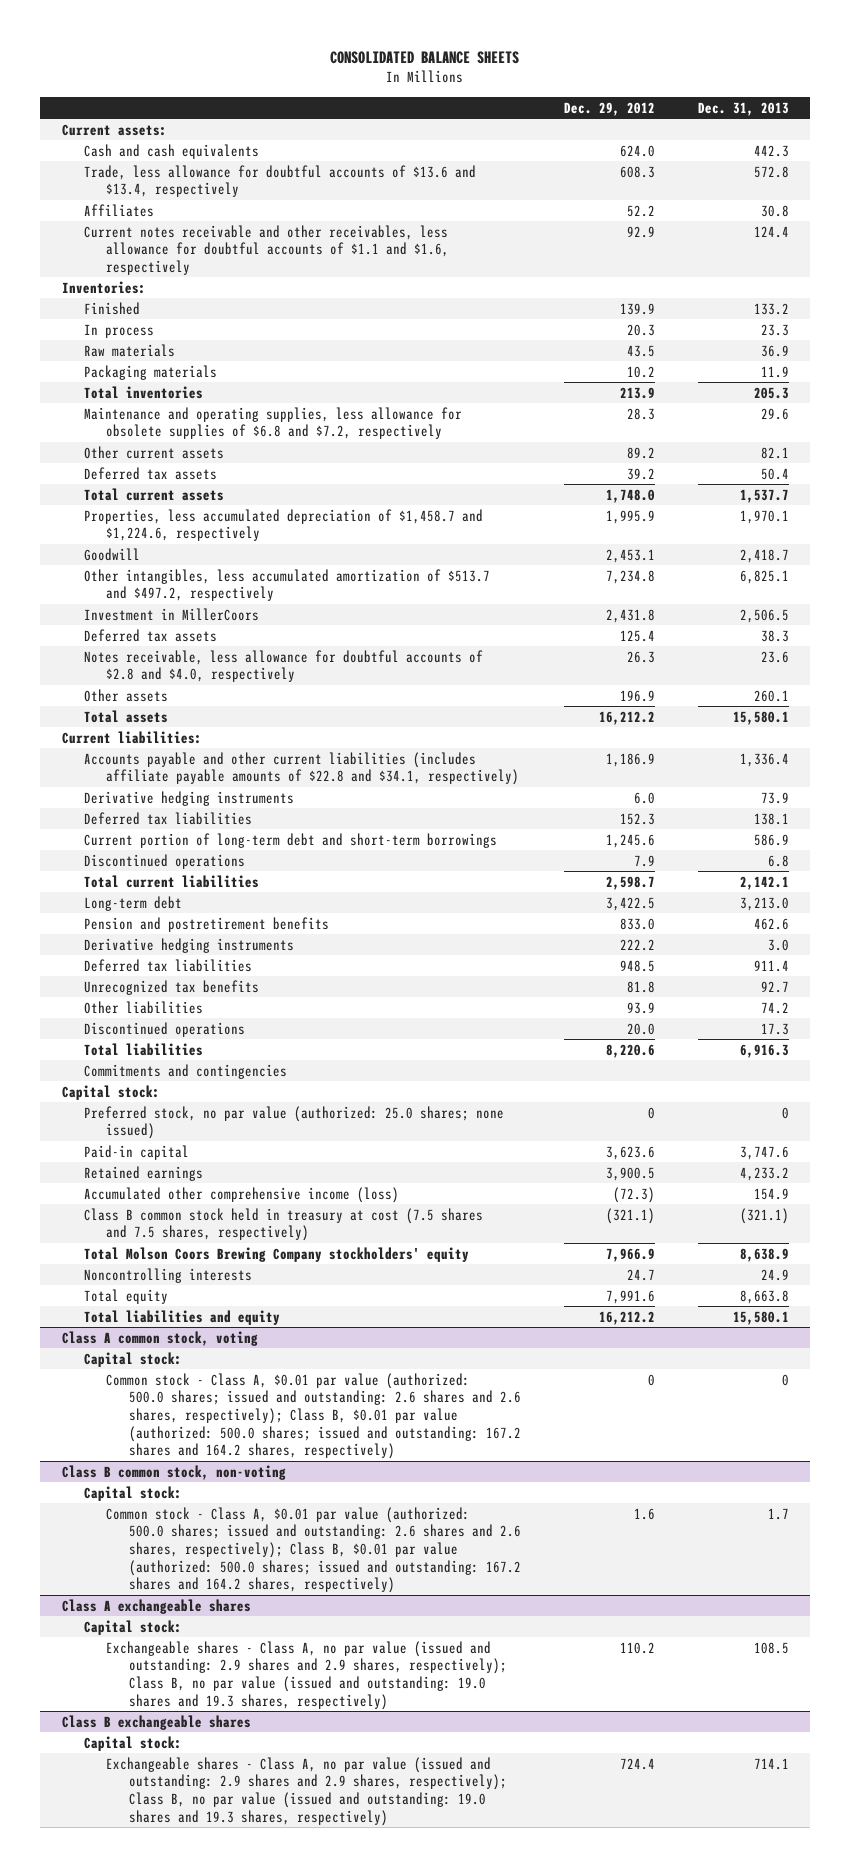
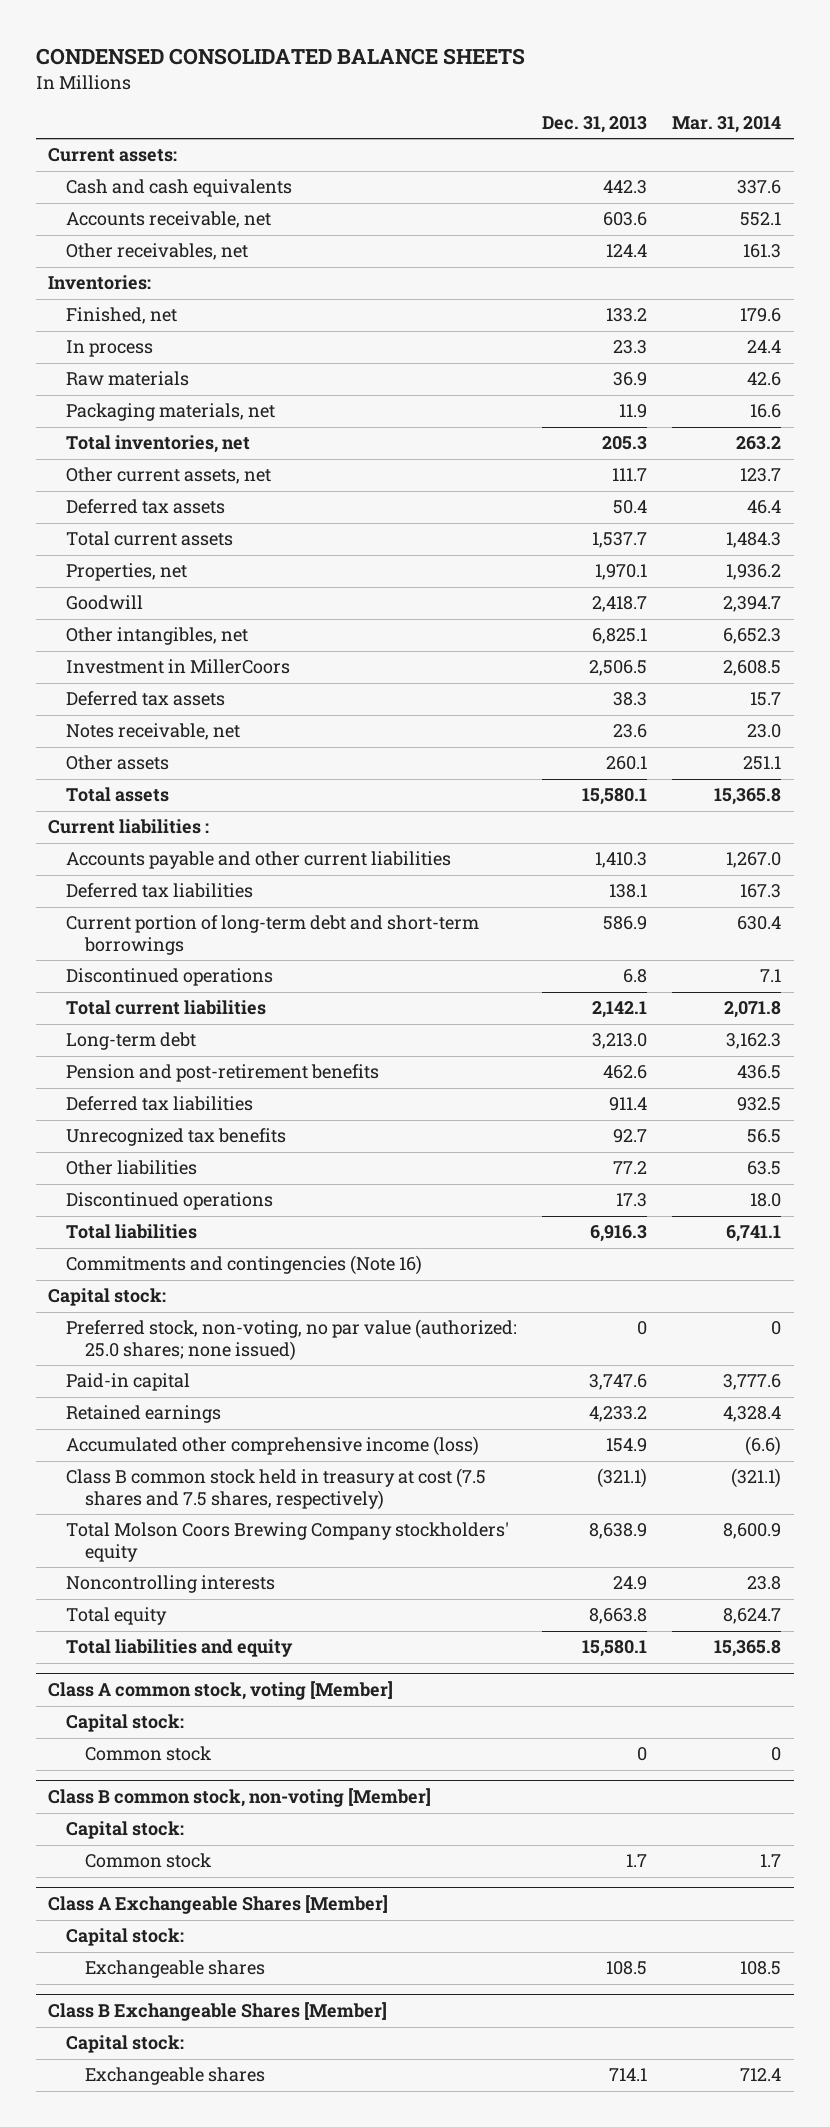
[330,50,520,64] CONSOLIDATED BALANCE SHEETS -> [35,48,525,66] CONDENSED CONSOLIDATED BALANCE SHEETS
[563,101,655,116] Dec. 29, 2012 -> none
none -> [672,116,782,134] Mar. 31, 2014
[83,164,476,198] Trade, less allowance for doubtful accounts of $13.6 and $13.4, respectively -> none
[83,203,154,217] Affiliates -> none
none -> [66,211,272,229] Accounts receivable, net
[83,224,450,275] Current notes receivable and other receivables, less allowance for doubtful accounts of $1.1 and $1.6, respectively -> [66,243,249,261] Other receivables, net
[83,301,140,315] Finished -> [66,307,178,325] Finished, net
[83,406,462,440] Maintenance and operating supplies, less allowance for obsolete supplies of $6.8 and $7.2, respectively -> none
[83,364,217,380] Packaging materials -> [66,403,276,422] Packaging materials, net
[83,385,203,399] Total inventories -> [66,435,251,454] Total inventories, net
[83,445,224,459] Other current assets -> [66,467,272,485] Other current assets, net
[760,446,789,459] 82.1 -> [612,468,648,482] 111.7
[83,508,483,542] Properties, less accumulated depreciation of $1,458.7 and $1,224.6, respectively -> [66,563,188,582] Properties, net
[83,568,490,602] Other intangibles, less accumulated amortization of $513.7 and $497.2, respectively -> [66,627,249,646] Other intangibles, net
[83,649,483,683] Notes receivable, less allowance for doubtful accounts of $2.8 and $4.0, respectively -> [66,723,241,741] Notes receivable, net
[83,751,520,786] Accounts payable and other current liabilities (includes affiliate payable amounts of $22.8 and $34.1, respectively) -> none
[83,790,294,806] Derivative hedging instruments -> none
[61,730,202,744] Current liabilities: -> [48,819,210,835] Current liabilities :
none -> [66,851,452,870] Accounts payable and other current liabilities
[83,937,294,953] Derivative hedging instruments -> none
[83,916,329,932] Pension and postretirement benefits -> [66,1064,380,1083] Pension and post-retirement benefits
[760,1001,789,1014] 74.2 -> [613,1161,648,1175] 77.2
[83,1063,287,1079] Commitments and contingencies -> [66,1255,423,1276] Commitments and contingencies (Note 16)
[83,1105,504,1140] Preferred stock, no par value (authorized: 25.0 shares; none issued) -> [66,1319,518,1361] Preferred stock, non-voting, no par value (authorized: 25.0 shares; none issued)
[61,1330,258,1346] Class A common stock, voting -> [48,1681,394,1701] Class A common stock, voting [Member]
[106,1372,521,1460] Common stock - Class A, $0.01 par value (authorized: 500.0 shares; issued and outstanding: 2.6 shares and 2.6 shares, respectively); Class B, $0.01 par value (authorized: 500.0 shares; issued and outstanding: 167.2 shares and 164.2 shares, respectively) -> [84,1746,211,1762] Common stock
[61,1464,286,1480] Class B common stock, non-voting -> [48,1788,432,1808] Class B common stock, non-voting [Member]
[106,1506,521,1594] Common stock - Class A, $0.01 par value (authorized: 500.0 shares; issued and outstanding: 2.6 shares and 2.6 shares, respectively); Class B, $0.01 par value (authorized: 500.0 shares; issued and outstanding: 167.2 shares and 164.2 shares, respectively) -> [84,1853,211,1869] Common stock
[61,1598,251,1614] Class A exchangeable shares -> [48,1895,389,1915] Class A Exchangeable Shares [Member]
[106,1640,507,1710] Exchangeable shares - Class A, no par value (issued and outstanding: 2.9 shares and 2.9 shares, respectively); Class B, no par value (issued and outstanding: 19.0 shares and 19.3 shares, respectively) -> [84,1960,265,1979] Exchangeable shares
[61,1714,251,1730] Class B exchangeable shares -> [48,2002,388,2022] Class B Exchangeable Shares [Member]
[106,1756,507,1826] Exchangeable shares - Class A, no par value (issued and outstanding: 2.9 shares and 2.9 shares, respectively); Class B, no par value (issued and outstanding: 19.0 shares and 19.3 shares, respectively) -> [84,2067,265,2086] Exchangeable shares

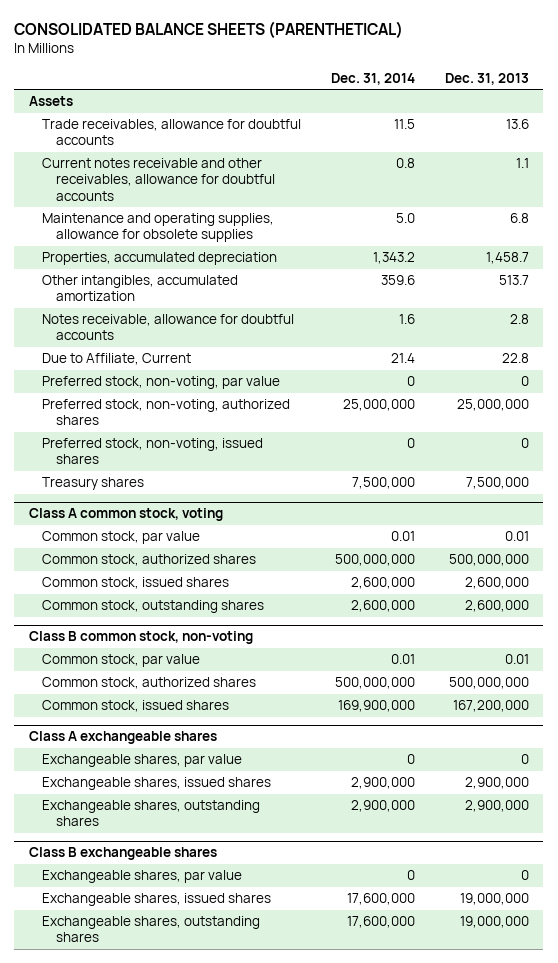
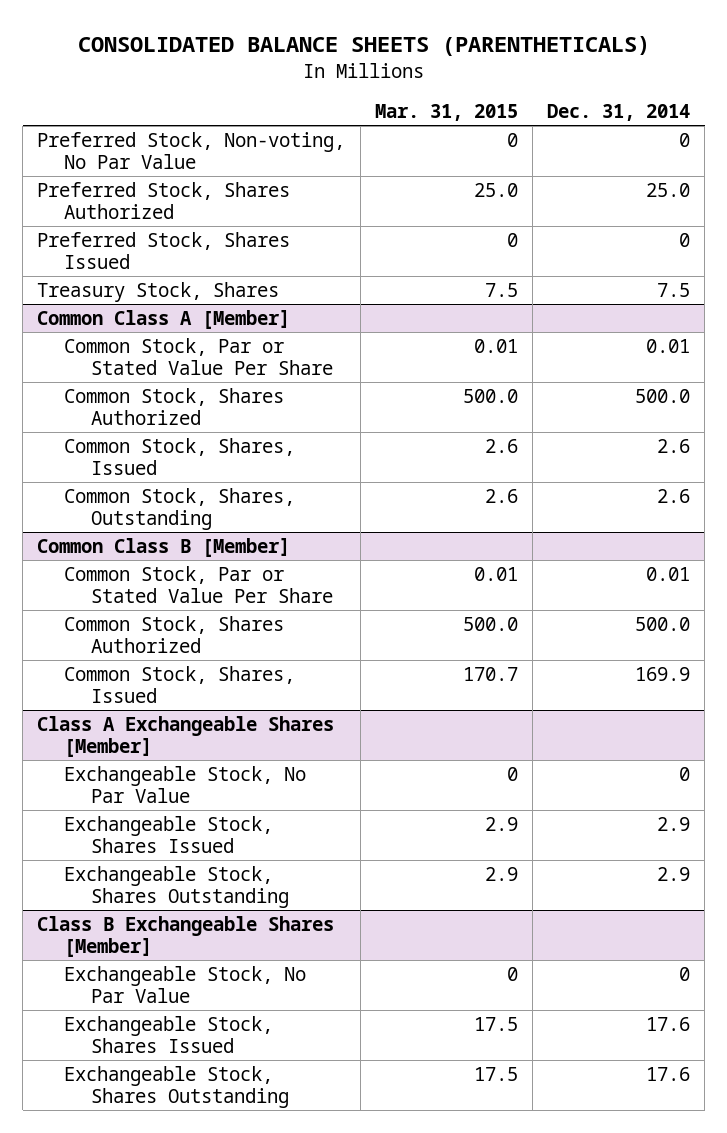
[14,21,404,39] CONSOLIDATED BALANCE SHEETS (PARENTHETICAL) -> [77,36,650,57] CONSOLIDATED BALANCE SHEETS (PARENTHETICALS)
[444,72,529,85] Dec. 31, 2013 -> none
none -> [374,104,518,122] Mar. 31, 2015
[29,96,74,107] Assets -> none
[42,119,302,146] Trade receivables, allowance for doubtful accounts -> none
[42,158,275,201] Current notes receivable and other receivables, allowance for doubtful accounts -> none
[42,213,275,243] Maintenance and operating supplies, allowance for obsolete supplies -> none
[42,252,278,266] Properties, accumulated depreciation -> none
[42,275,239,302] Other intangibles, accumulated amortization -> none
[42,314,295,341] Notes receivable, allowance for doubtful accounts -> none
[42,353,192,366] Due to Affiliate, Current -> none
[42,376,281,390] Preferred stock, non-voting, par value -> [37,131,346,170] Preferred Stock, Non-voting, No Par Value
[42,399,291,426] Preferred stock, non-voting, authorized shares -> [37,181,291,220] Preferred Stock, Shares Authorized
[342,399,415,412] 25,000,000 -> [646,182,691,197] 25.0
[42,438,264,465] Preferred stock, non-voting, issued shares -> [37,231,291,270] Preferred Stock, Shares Issued
[42,477,145,491] Treasury shares -> [37,281,280,302] Treasury Stock, Shares
[351,477,415,490] 7,500,000 -> [657,282,691,297] 7.5
[29,508,224,522] Class A common stock, voting -> [37,309,291,329] Common Class A [Member]
[42,531,201,545] Common stock, par value -> [64,337,334,376] Common Stock, Par or Stated Value Per Share
[42,554,257,567] Common stock, authorized shares -> [64,387,285,426] Common Stock, Shares Authorized
[334,554,415,567] 500,000,000 -> [635,388,691,403] 500.0
[42,577,230,590] Common stock, issued shares -> [64,437,296,476] Common Stock, Shares, Issued
[350,577,415,590] 2,600,000 -> [657,438,691,453] 2.6
[42,600,265,614] Common stock, outstanding shares -> [64,487,296,531] Common Stock, Shares, Outstanding
[350,600,415,613] 2,600,000 -> [657,488,691,503] 2.6
[29,631,254,645] Class B common stock, non-voting -> [37,537,291,557] Common Class B [Member]
[42,654,201,668] Common stock, par value -> [64,565,334,604] Common Stock, Par or Stated Value Per Share
[42,677,257,690] Common stock, authorized shares -> [64,615,285,654] Common Stock, Shares Authorized
[334,677,415,690] 500,000,000 -> [635,616,691,631] 500.0
[42,700,230,713] Common stock, issued shares -> [64,665,296,704] Common Stock, Shares, Issued
[337,700,415,713] 169,900,000 -> [635,666,691,681] 169.9
[29,731,218,745] Class A exchangeable shares -> [37,715,335,758] Class A Exchangeable Shares [Member]
[42,754,243,768] Exchangeable shares, par value -> [64,765,307,804] Exchangeable Stock, No Par Value
[42,777,272,791] Exchangeable shares, issued shares -> [64,815,274,854] Exchangeable Stock, Shares Issued
[350,777,415,790] 2,900,000 -> [657,816,691,831] 2.9
[42,800,261,827] Exchangeable shares, outstanding shares -> [64,865,290,909] Exchangeable Stock, Shares Outstanding
[350,800,415,813] 2,900,000 -> [657,866,691,881] 2.9
[29,847,218,861] Class B exchangeable shares -> [37,915,335,958] Class B Exchangeable Shares [Member]
[42,870,243,884] Exchangeable shares, par value -> [64,965,307,1004] Exchangeable Stock, No Par Value
[42,893,272,907] Exchangeable shares, issued shares -> [64,1015,274,1054] Exchangeable Stock, Shares Issued
[346,893,415,906] 17,600,000 -> [646,1016,691,1031] 17.6
[42,916,261,943] Exchangeable shares, outstanding shares -> [64,1065,290,1109] Exchangeable Stock, Shares Outstanding
[346,916,415,929] 17,600,000 -> [646,1066,691,1081] 17.6

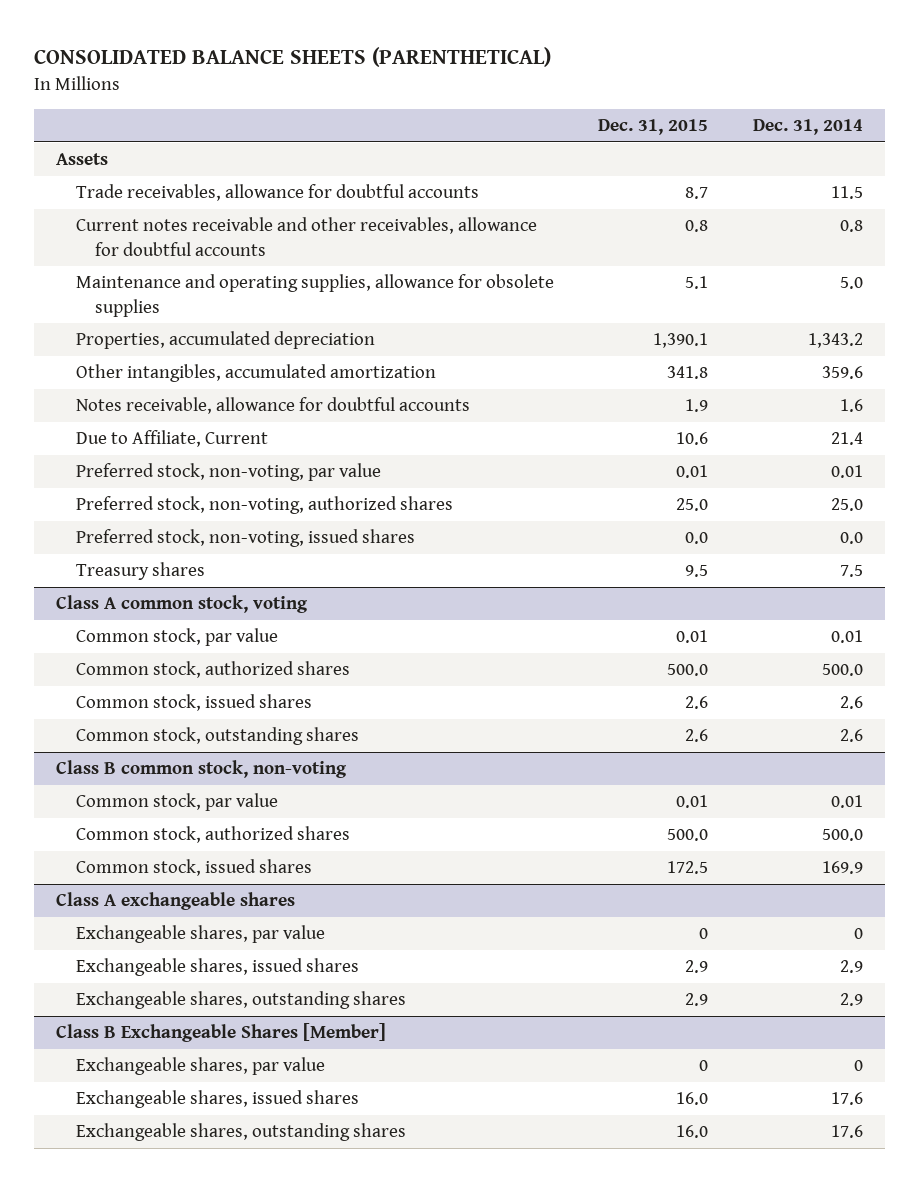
[77,36,650,57] CONSOLIDATED BALANCE SHEETS (PARENTHETICALS) -> [33,46,551,67] CONSOLIDATED BALANCE SHEETS (PARENTHETICAL)
[374,104,518,122] Mar. 31, 2015 -> none
none -> [598,119,709,136] Dec. 31, 2015
none -> [56,153,109,166] Assets
none -> [75,184,479,202] Trade receivables, allowance for doubtful accounts
none -> [75,217,537,257] Current notes receivable and other receivables, allowance for doubtful accounts
none -> [75,274,554,318] Maintenance and operating supplies, allowance for obsolete supplies
none -> [75,331,375,350] Properties, accumulated depreciation
none -> [75,364,436,383] Other intangibles, accumulated amortization
none -> [75,397,470,415] Notes receivable, allowance for doubtful accounts
none -> [75,430,268,448] Due to Affiliate, Current
[37,131,346,170] Preferred Stock, Non-voting, No Par Value -> [75,463,381,482] Preferred stock, non-voting, par value
[679,132,691,147] 0 -> [830,465,863,479] 0.01
[37,181,291,220] Preferred Stock, Shares Authorized -> [75,496,453,515] Preferred stock, non-voting, authorized shares
[37,231,291,270] Preferred Stock, Shares Issued -> [75,529,415,548] Preferred stock, non-voting, issued shares
[679,232,691,247] 0 -> [839,532,863,545] 0.0
[37,281,280,302] Treasury Stock, Shares -> [75,562,205,581] Treasury shares
[37,309,291,329] Common Class A [Member] -> [56,595,309,614] Class A common stock, voting
[64,337,334,376] Common Stock, Par or Stated Value Per Share -> [75,628,278,647] Common stock, par value
[64,387,285,426] Common Stock, Shares Authorized -> [75,661,350,679] Common stock, authorized shares
[64,437,296,476] Common Stock, Shares, Issued -> [75,694,312,712] Common stock, issued shares
[64,487,296,531] Common Stock, Shares, Outstanding -> [75,727,359,746] Common stock, outstanding shares
[37,537,291,557] Common Class B [Member] -> [56,760,348,779] Class B common stock, non-voting
[64,565,334,604] Common Stock, Par or Stated Value Per Share -> [75,793,278,812] Common stock, par value
[64,615,285,654] Common Stock, Shares Authorized -> [75,826,350,844] Common stock, authorized shares
[64,665,296,704] Common Stock, Shares, Issued -> [75,859,312,877] Common stock, issued shares
[37,715,335,758] Class A Exchangeable Shares [Member] -> [56,892,296,911] Class A exchangeable shares
[64,765,307,804] Exchangeable Stock, No Par Value -> [75,925,325,944] Exchangeable shares, par value
[64,815,274,854] Exchangeable Stock, Shares Issued -> [75,958,359,977] Exchangeable shares, issued shares
[64,865,290,909] Exchangeable Stock, Shares Outstanding -> [75,991,406,1010] Exchangeable shares, outstanding shares
[64,965,307,1004] Exchangeable Stock, No Par Value -> [75,1057,325,1076] Exchangeable shares, par value
[64,1015,274,1054] Exchangeable Stock, Shares Issued -> [75,1090,359,1109] Exchangeable shares, issued shares
[64,1065,290,1109] Exchangeable Stock, Shares Outstanding -> [75,1123,406,1142] Exchangeable shares, outstanding shares

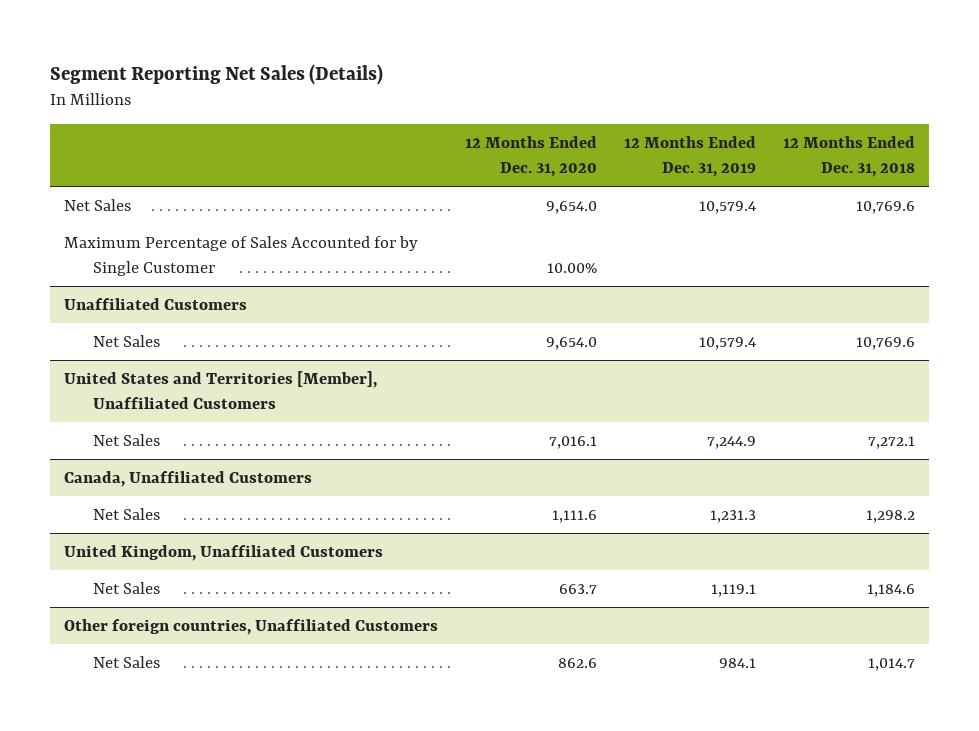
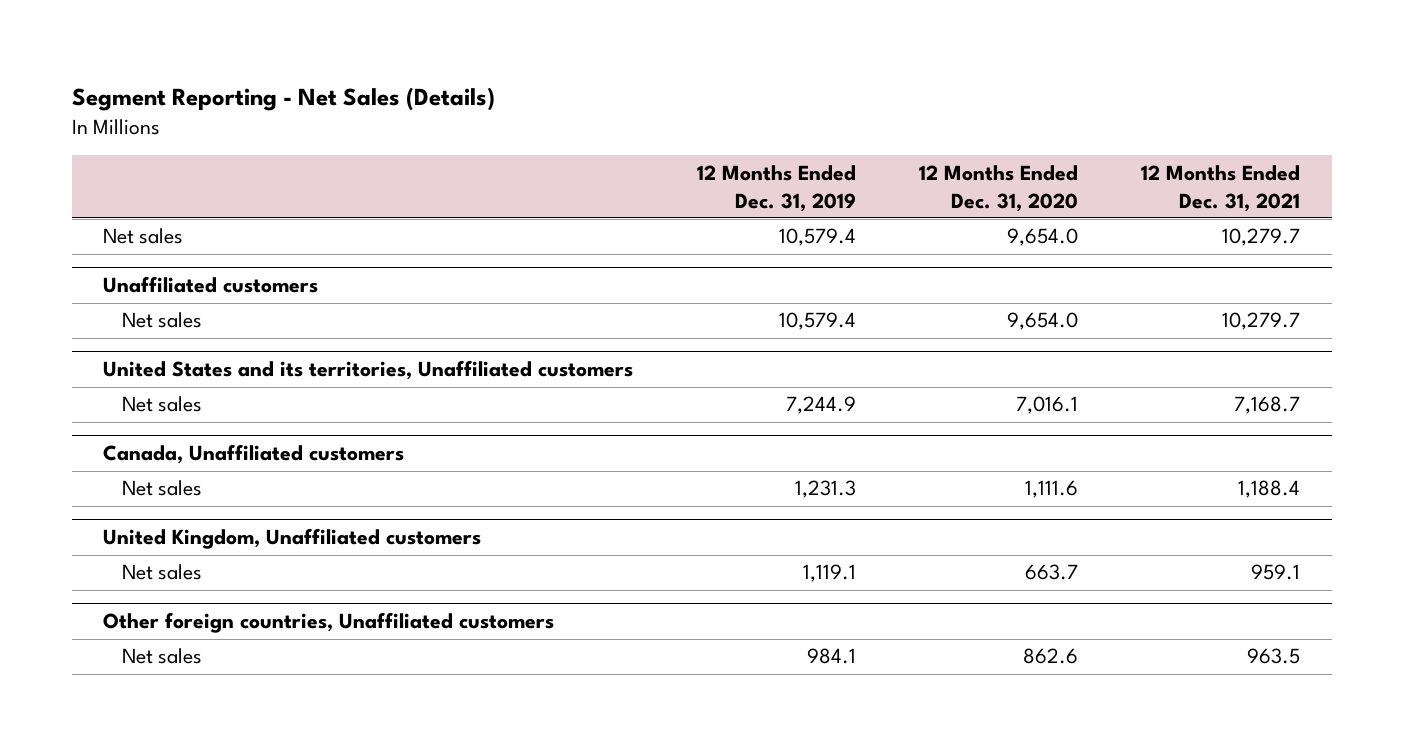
[50,63,384,85] Segment Reporting Net Sales (Details) -> [71,86,495,111] Segment Reporting - Net Sales (Details)
[783,136,916,177] 12 Months Ended Dec. 31, 2018 -> none
none -> [1141,164,1301,212] 12 Months Ended Dec. 31, 2021
[63,236,418,276] Maximum Percentage of Sales Accounted for by Single Customer -> none
[63,199,131,212] Net Sales -> [103,228,184,245] Net sales
[63,298,247,311] Unaffiliated Customers -> [103,276,319,294] Unaffiliated customers
[93,335,161,348] Net Sales -> [122,312,203,329] Net sales
[63,371,377,409] United States and Territories [Member], Unaffiliated Customers -> [103,360,634,381] United States and its territories, Unaffiliated customers
[93,434,161,447] Net Sales -> [122,396,203,413] Net sales
[63,471,312,488] Canada, Unaffiliated Customers -> [103,444,405,465] Canada, Unaffiliated customers
[93,508,161,521] Net Sales -> [122,480,203,497] Net sales
[63,545,383,562] United Kingdom, Unaffiliated Customers -> [103,528,482,550] United Kingdom, Unaffiliated customers
[93,582,161,595] Net Sales -> [122,564,203,581] Net sales
[63,619,438,636] Other foreign countries, Unaffiliated Customers -> [103,612,555,634] Other foreign countries, Unaffiliated customers
[93,656,161,669] Net Sales -> [122,648,203,665] Net sales

